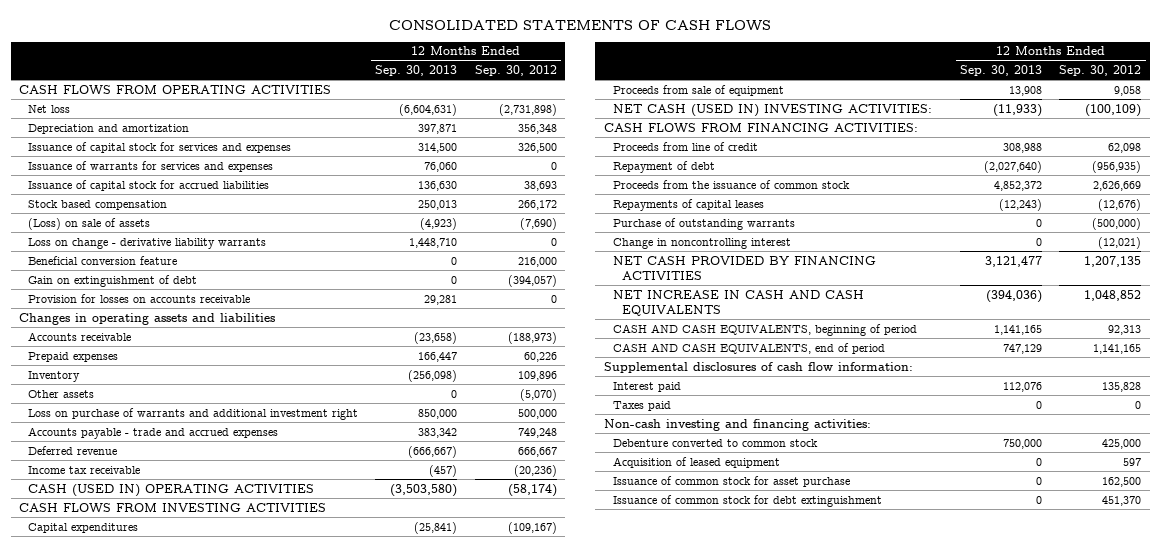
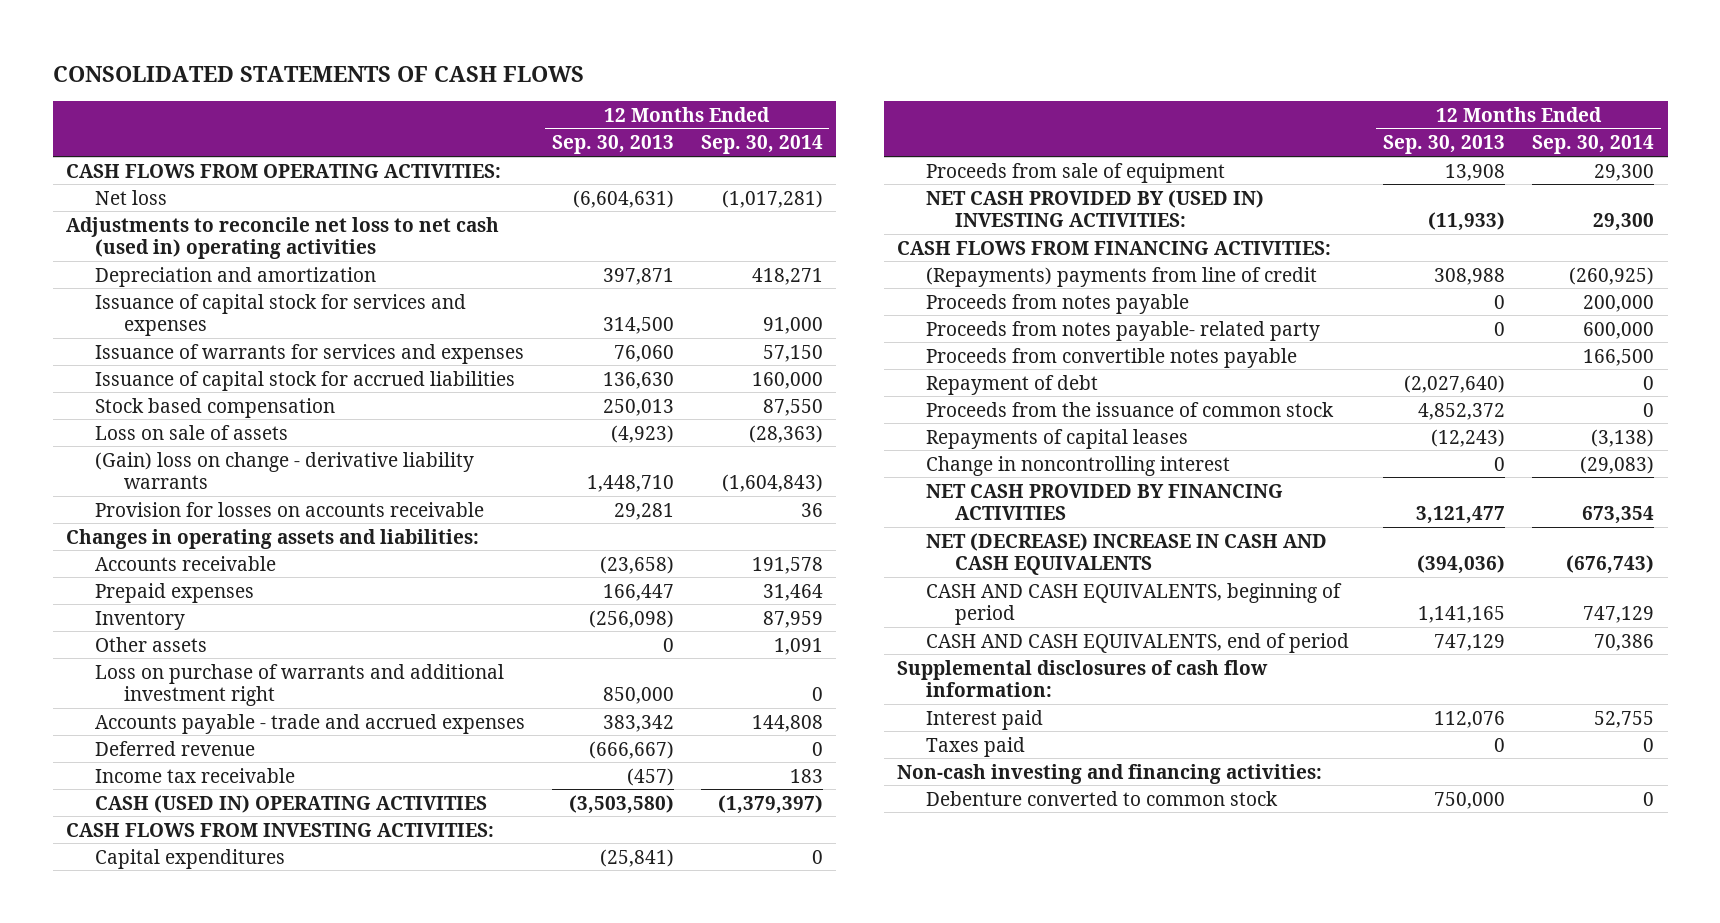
[474,65,557,77] Sep. 30, 2012 -> none
none -> [700,135,823,155] Sep. 30, 2014
[19,84,332,95] CASH FLOWS FROM OPERATING ACTIVITIES -> [66,163,502,178] CASH FLOWS FROM OPERATING ACTIVITIES:
none -> [66,216,500,260] Adjustments to reconcile net loss to net cash (used in) operating activities
[28,255,178,265] Beneficial conversion feature -> none
[28,274,198,287] Gain on extinguishment of debt -> none
[28,217,151,230] (Loss) on sale of assets -> [94,424,288,440] Loss on sale of assets
[28,237,267,249] Loss on change - derivative liability warrants -> [94,451,474,490] (Gain) loss on change - derivative liability warrants
[19,312,276,325] Changes in operating assets and liabilities -> [66,528,480,549] Changes in operating assets and liabilities:
[19,502,327,513] CASH FLOWS FROM INVESTING ACTIVITIES -> [66,822,495,837] CASH FLOWS FROM INVESTING ACTIVITIES:
[612,103,932,117] NET CASH (USED IN) INVESTING ACTIVITIES: -> [926,189,1265,228] NET CASH PROVIDED BY (USED IN) INVESTING ACTIVITIES:
[612,141,758,151] Proceeds from line of credit -> [926,266,1318,287] (Repayments) payments from line of credit
none -> [926,293,1190,314] Proceeds from notes payable
none -> [926,320,1321,341] Proceeds from notes payable- related party
none -> [926,347,1298,368] Proceeds from convertible notes payable
[612,217,795,230] Purchase of outstanding warrants -> none
[612,289,864,316] NET INCREASE IN CASH AND CASH EQUIVALENTS -> [926,532,1328,576] NET (DECREASE) INCREASE IN CASH AND CASH EQUIVALENTS
[612,456,780,468] Acquisition of leased equipment -> none
[612,475,850,487] Issuance of common stock for asset purchase -> none
[612,494,882,507] Issuance of common stock for debt extinguishment -> none

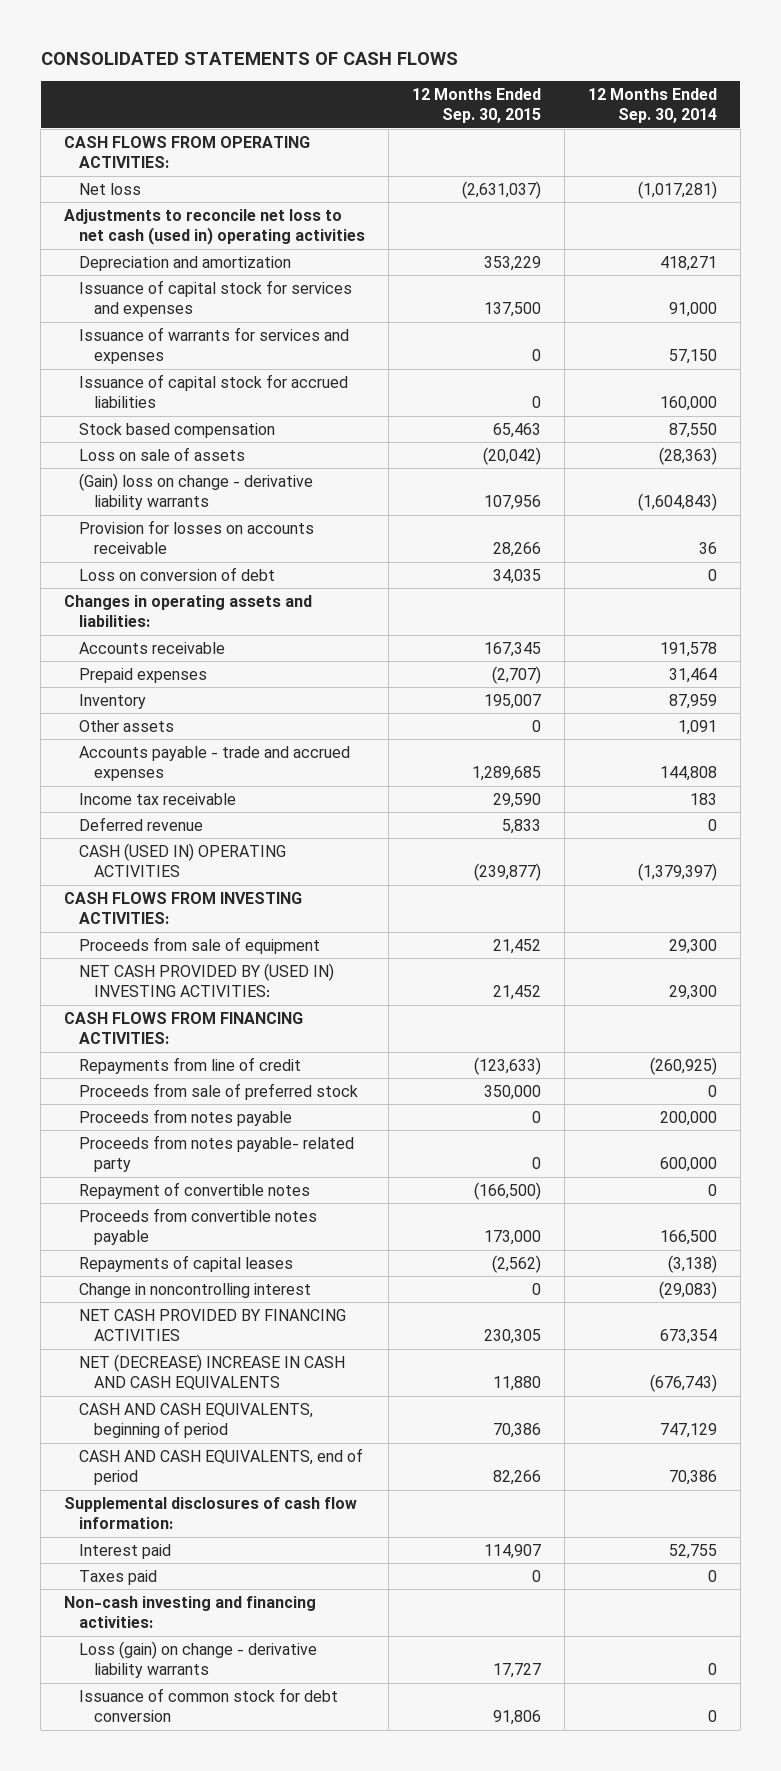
[551,135,674,155] Sep. 30, 2013 -> none
none -> [411,87,541,124] 12 Months Ended Sep. 30, 2015
none -> [78,566,275,581] Loss on conversion of debt
[94,663,504,707] Loss on purchase of warrants and additional investment right -> none
[94,740,255,756] Deferred revenue -> [78,816,203,831] Deferred revenue
[94,848,285,869] Capital expenditures -> none
[926,266,1318,287] (Repayments) payments from line of credit -> [78,1056,301,1074] Repayments from line of credit
none -> [78,1082,358,1100] Proceeds from sale of preferred stock
none -> [78,1181,310,1199] Repayment of convertible notes
[926,374,1099,395] Repayment of debt -> none
[926,401,1335,417] Proceeds from the issuance of common stock -> none
[926,790,1279,806] Debenture converted to common stock -> none
none -> [78,1640,317,1679] Loss (gain) on change - derivative liability warrants
none -> [78,1687,338,1723] Issuance of common stock for debt conversion

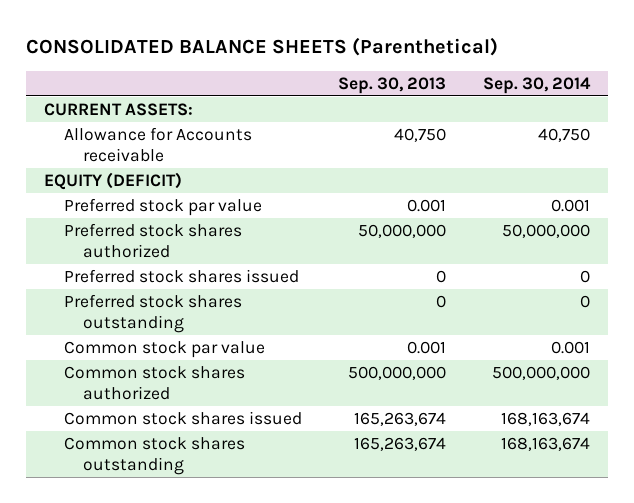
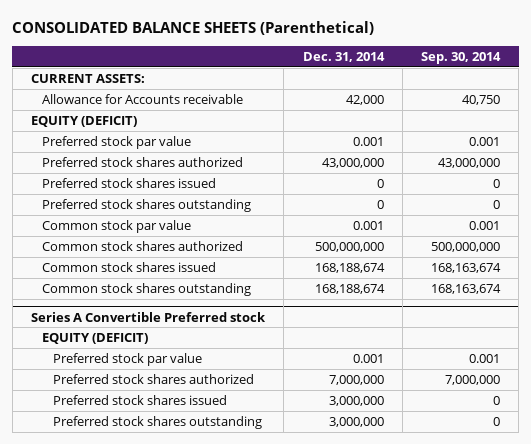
[338,76,447,94] Sep. 30, 2013 -> none
none -> [302,51,385,62] Dec. 31, 2014
[501,224,590,239] 50,000,000 -> [438,158,501,169] 43,000,000
none -> [31,311,267,322] Series A Convertible Preferred stock
none -> [42,333,149,345] EQUITY (DEFICIT)
none -> [53,353,203,367] Preferred stock par value
none -> [53,374,255,385] Preferred stock shares authorized
none -> [53,395,228,406] Preferred stock shares issued
none -> [53,416,263,430] Preferred stock shares outstanding

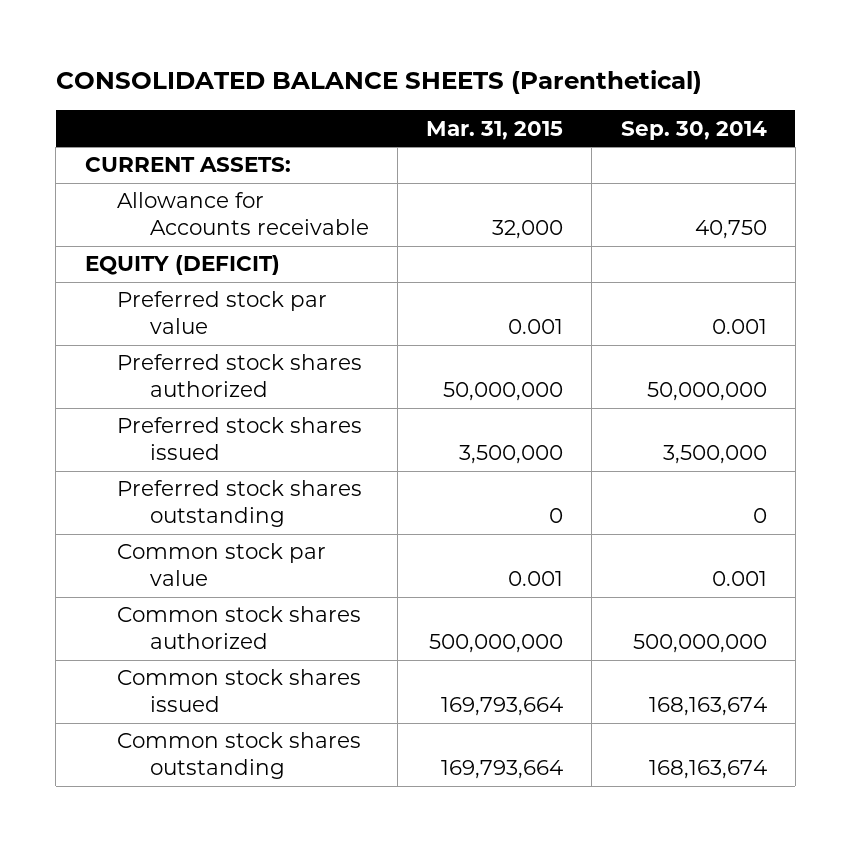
[302,51,385,62] Dec. 31, 2014 -> none
none -> [426,120,564,140] Mar. 31, 2015
[438,158,501,169] 43,000,000 -> [646,382,767,402] 50,000,000
[493,179,501,189] 0 -> [662,445,767,465] 3,500,000
[31,311,267,322] Series A Convertible Preferred stock -> none
[42,333,149,345] EQUITY (DEFICIT) -> none
[53,353,203,367] Preferred stock par value -> none
[53,374,255,385] Preferred stock shares authorized -> none
[53,395,228,406] Preferred stock shares issued -> none
[53,416,263,430] Preferred stock shares outstanding -> none

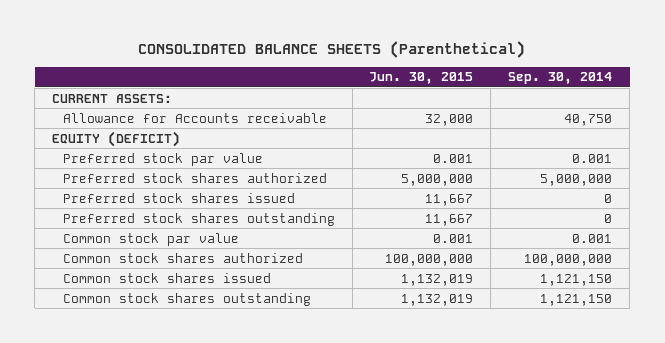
[426,120,564,140] Mar. 31, 2015 -> none
none -> [369,72,474,85] Jun. 30, 2015
[646,382,767,402] 50,000,000 -> [540,173,613,186] 5,000,000
[662,445,767,465] 3,500,000 -> [604,193,613,203] 0
[632,634,767,654] 500,000,000 -> [524,253,613,266] 100,000,000
[648,697,767,717] 168,163,674 -> [540,273,613,286] 1,121,150
[648,760,767,780] 168,163,674 -> [540,293,613,306] 1,121,150

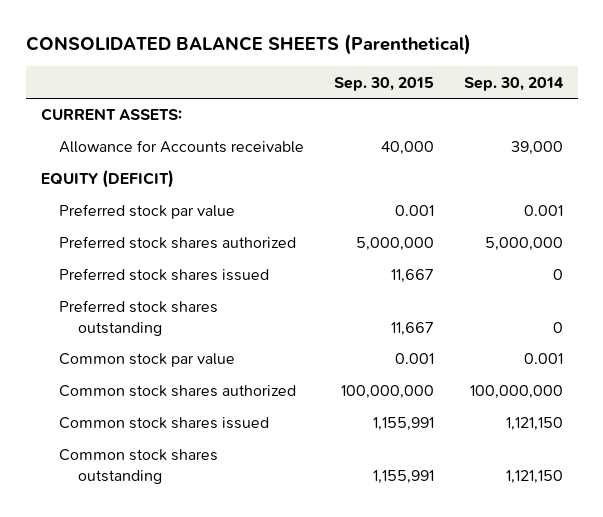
[369,72,474,85] Jun. 30, 2015 -> none
none -> [333,76,434,91] Sep. 30, 2015
[564,113,613,126] 40,750 -> [510,141,563,156] 39,000

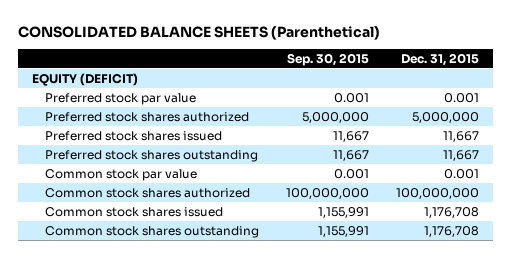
[463,76,564,91] Sep. 30, 2014 -> none
none -> [401,52,480,66] Dec. 31, 2015
[40,108,182,122] CURRENT ASSETS: -> none
[59,140,305,154] Allowance for Accounts receivable -> none

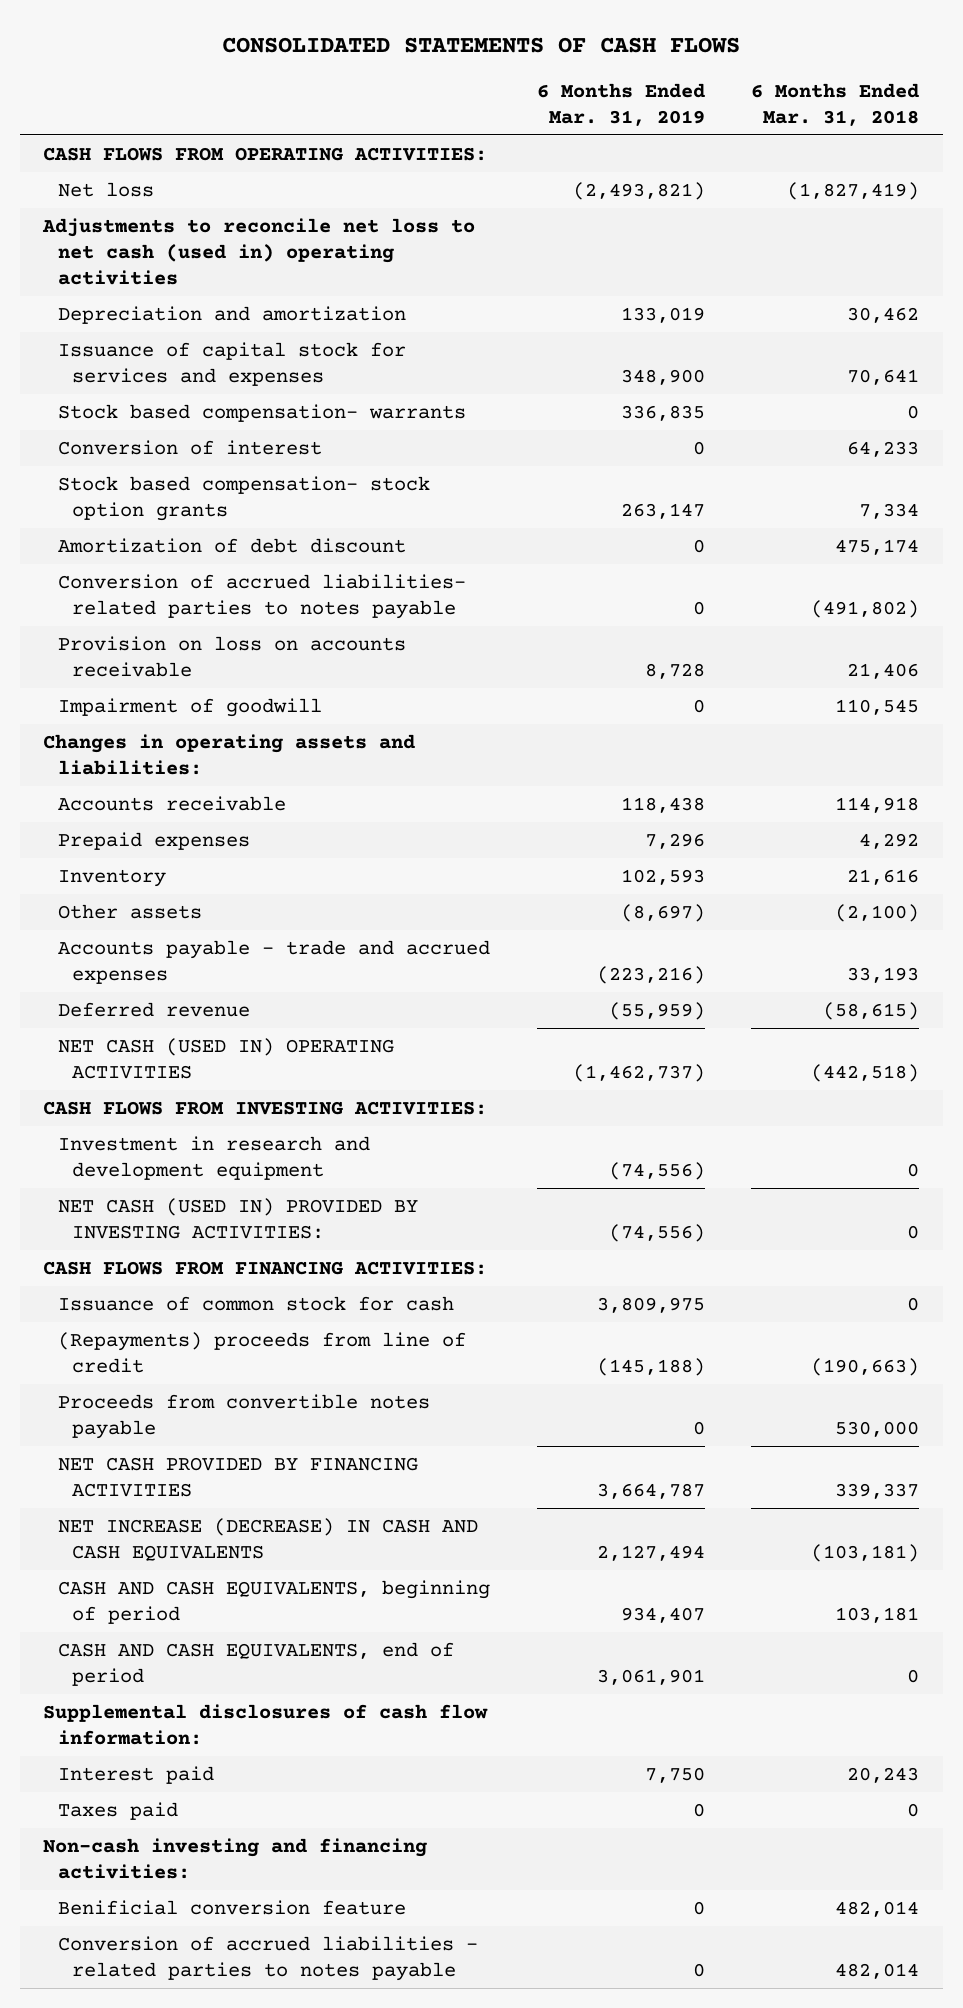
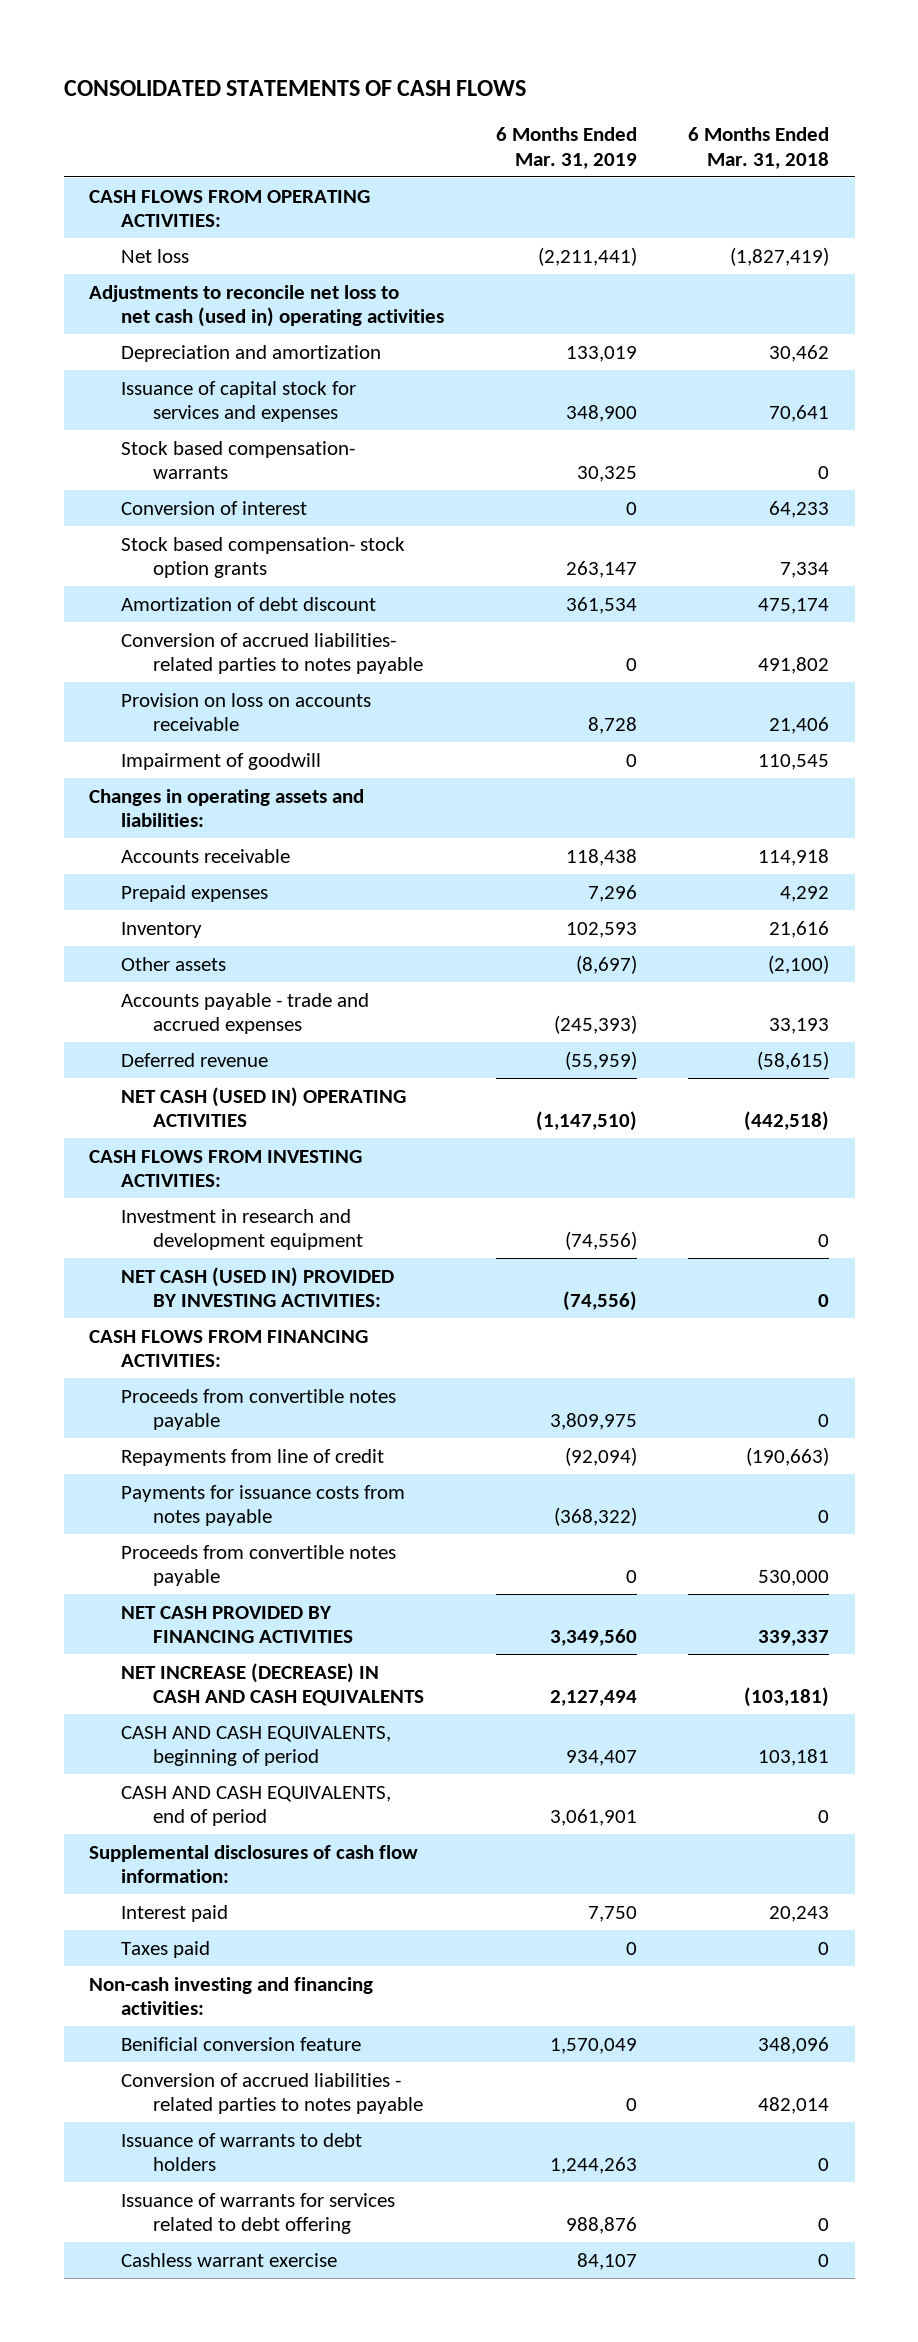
[572,182,705,201] (2,493,821) -> [537,246,637,266] (2,211,441)
[620,405,705,422] 336,835 -> [576,466,637,483] 30,325
[692,539,705,554] 0 -> [565,596,637,614] 361,534
[811,599,920,618] (491,802) -> [757,657,829,675] 491,802
[596,965,705,984] (223,216) -> [553,1015,637,1035] (245,393)
[572,1063,705,1082] (1,462,737) -> [535,1111,637,1132] (1,147,510)
[57,1296,454,1312] Issuance of common stock for cash -> [121,1388,397,1431] Proceeds from convertible notes payable
[57,1332,466,1373] (Repayments) proceeds from line of credit -> [121,1448,385,1466] Repayments from line of credit
[596,1357,705,1376] (145,188) -> [564,1446,637,1466] (92,094)
none -> [121,1484,406,1527] Payments for issuance costs from notes payable
[596,1482,705,1499] 3,664,787 -> [549,1629,637,1647] 3,349,560
[692,1901,705,1916] 0 -> [549,2037,637,2054] 1,570,049
[835,1901,920,1918] 482,014 -> [757,2036,829,2054] 348,096
none -> [121,2132,363,2172] Issuance of warrants to debt holders
none -> [121,2192,396,2235] Issuance of warrants for services related to debt offering
none -> [121,2252,338,2267] Cashless warrant exercise

